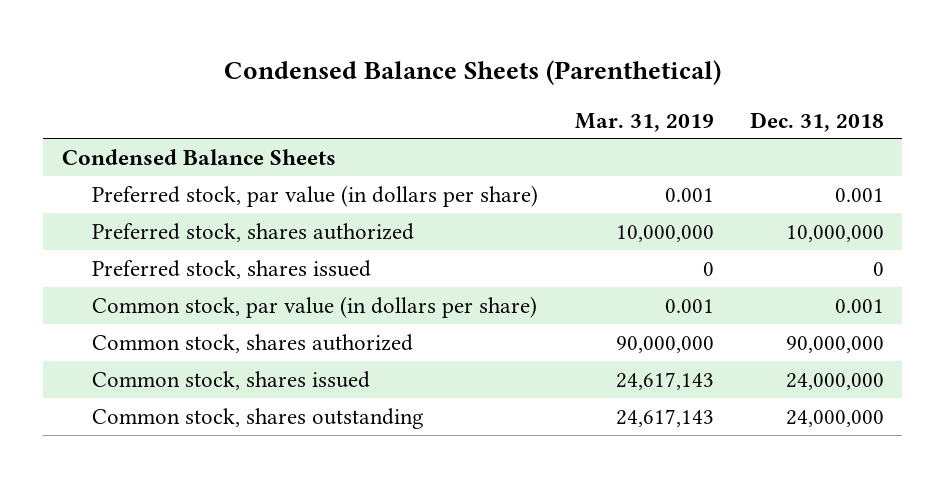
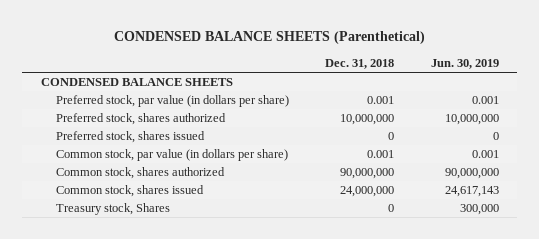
[223,59,721,85] Condensed Balance Sheets (Parenthetical) -> [113,31,425,45] CONDENSED BALANCE SHEETS (Parenthetical)
[574,112,714,132] Mar. 31, 2019 -> none
none -> [430,58,499,69] Jun. 30, 2019
[61,148,336,165] Condensed Balance Sheets -> [40,78,233,87] CONDENSED BALANCE SHEETS
[92,407,425,429] Common stock, shares outstanding -> none
none -> [55,203,170,216] Treasury stock, Shares

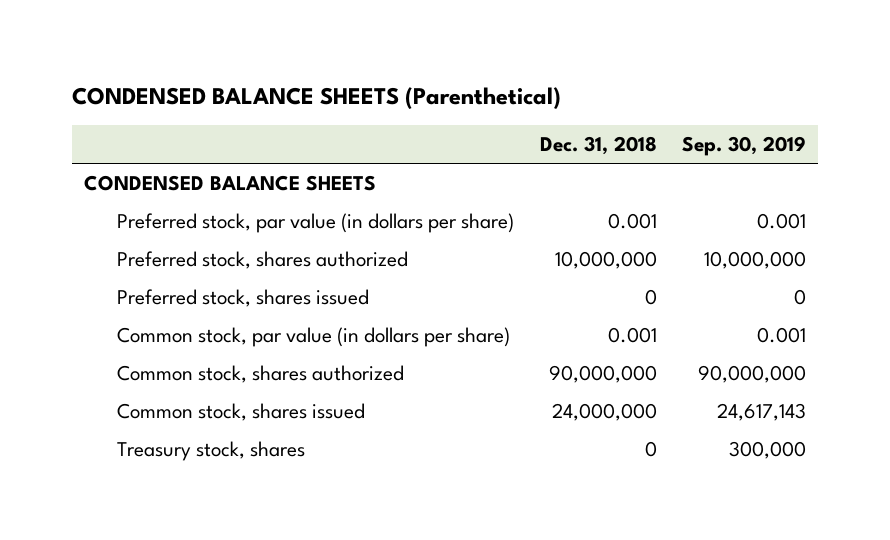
[430,58,499,69] Jun. 30, 2019 -> none
none -> [681,135,806,156] Sep. 30, 2019
[55,203,170,216] Treasury stock, Shares -> [117,441,306,462] Treasury stock, shares

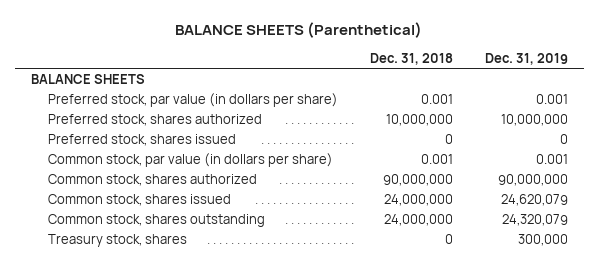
[71,87,561,110] CONDENSED BALANCE SHEETS (Parenthetical) -> [175,22,423,39] BALANCE SHEETS (Parenthetical)
[681,135,806,156] Sep. 30, 2019 -> none
none -> [484,53,568,66] Dec. 31, 2019
[84,175,377,192] CONDENSED BALANCE SHEETS -> [30,73,145,84] BALANCE SHEETS
none -> [48,213,266,227] Common stock, shares outstanding

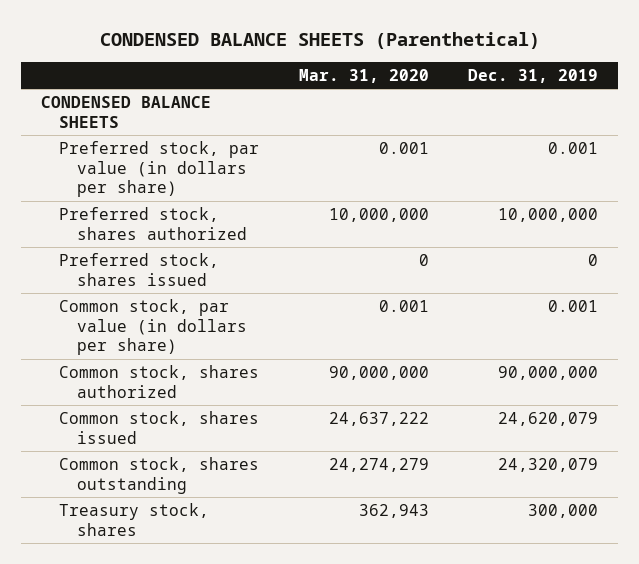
[175,22,423,39] BALANCE SHEETS (Parenthetical) -> [99,31,540,49] CONDENSED BALANCE SHEETS (Parenthetical)
[369,53,453,66] Dec. 31, 2018 -> none
none -> [298,68,429,83] Mar. 31, 2020
[30,73,145,84] BALANCE SHEETS -> [41,96,212,128] CONDENSED BALANCE SHEETS

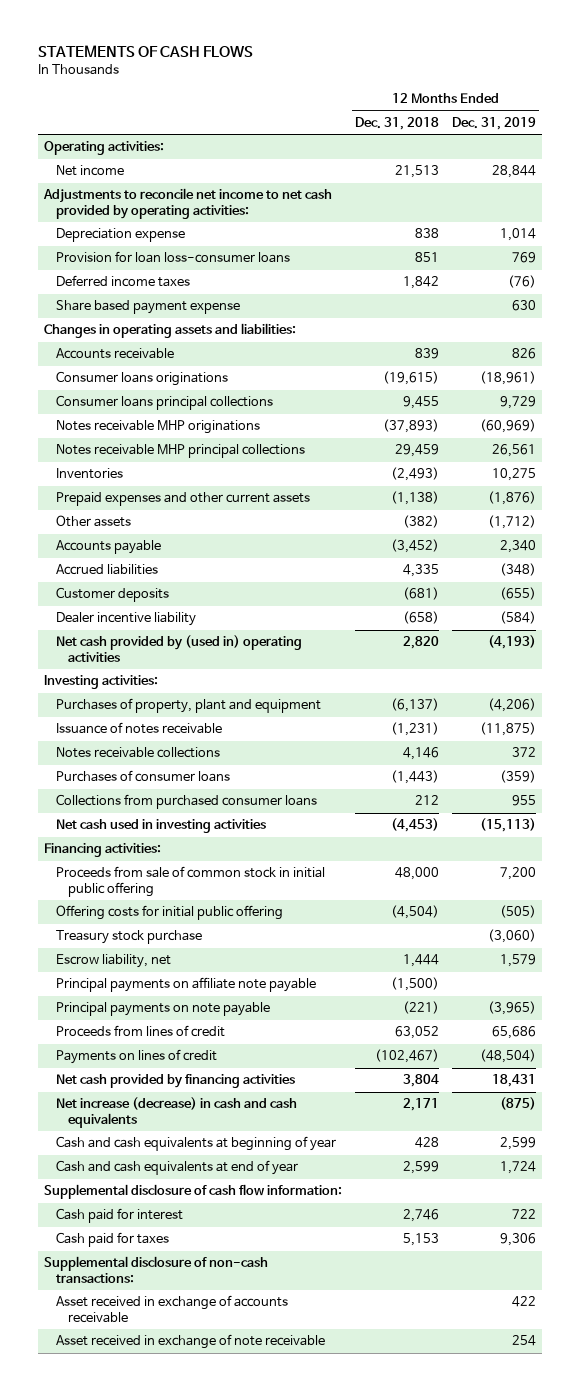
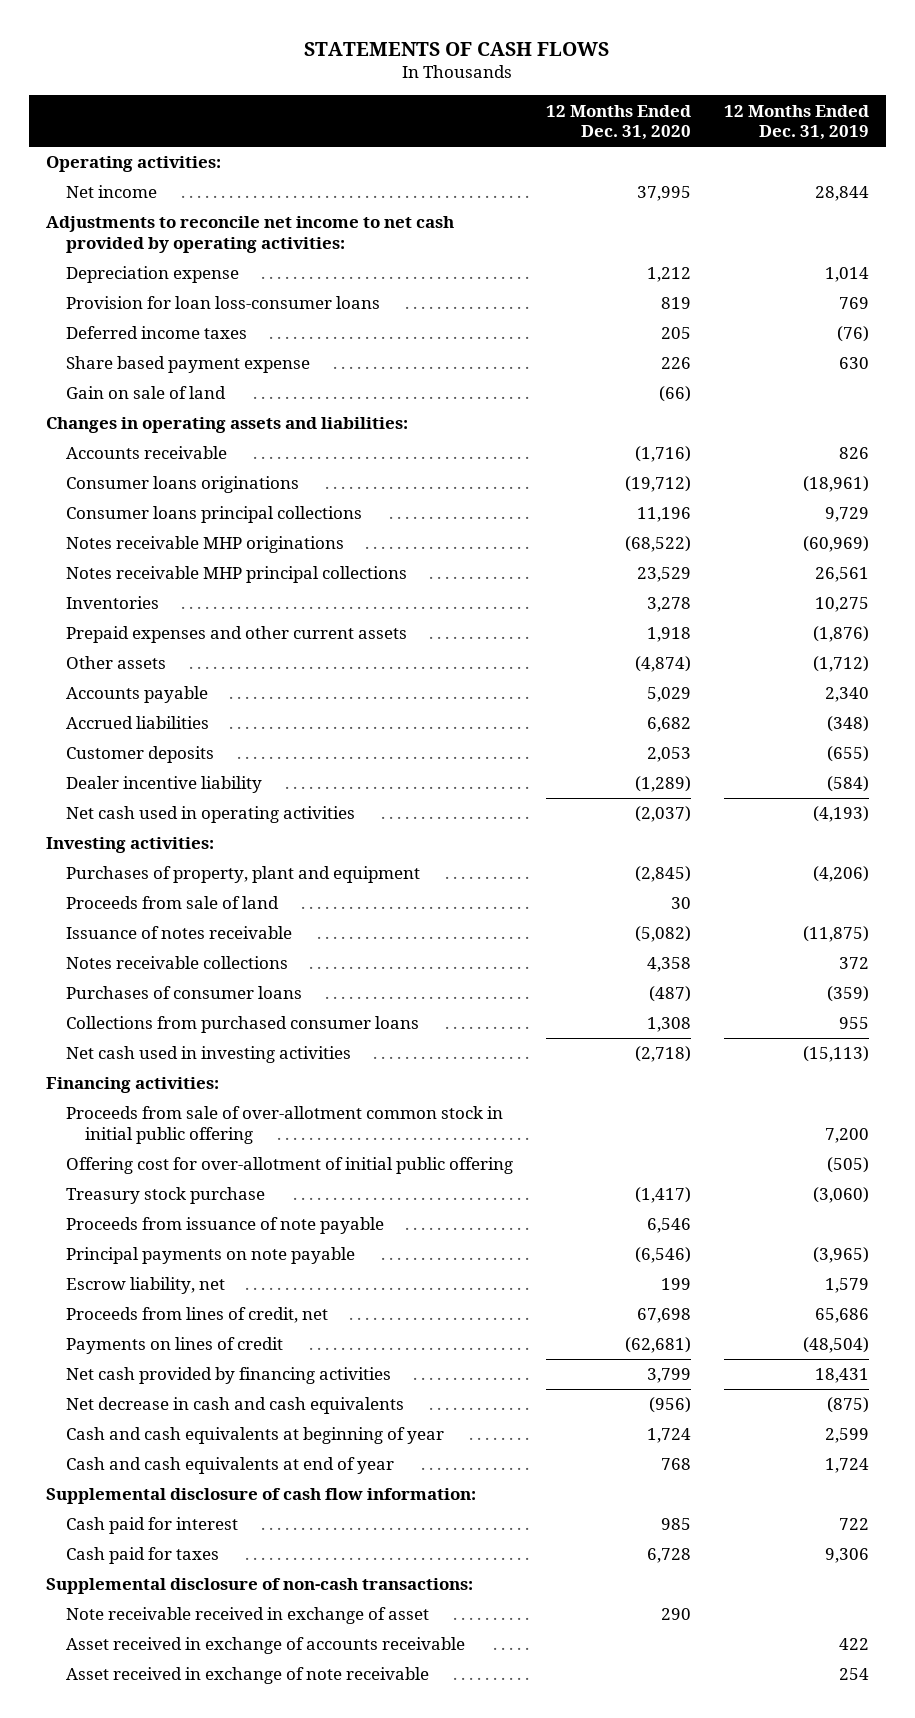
[355,116,440,130] Dec. 31, 2018 -> none
none -> [545,104,691,141] 12 Months Ended Dec. 31, 2020
none -> [65,386,226,400] Gain on sale of land
[56,635,303,662] Net cash provided by (used in) operating activities -> [65,806,355,824] Net cash used in operating activities
none -> [65,896,279,910] Proceeds from sale of land
[56,866,326,897] Proceeds from sale of common stock in initial public offering -> [65,1106,503,1145] Proceeds from sale of over-allotment common stock in initial public offering
[56,905,284,921] Offering costs for initial public offering -> [65,1157,513,1175] Offering cost for over-allotment of initial public offering
[56,977,317,993] Principal payments on affiliate note payable -> none
none -> [65,1217,384,1235] Proceeds from issuance of note payable
[56,954,172,969] Escrow liability, net -> [65,1277,225,1295] Escrow liability, net
[56,1025,226,1038] Proceeds from lines of credit -> [65,1307,328,1324] Proceeds from lines of credit, net
[56,1097,298,1128] Net increase (decrease) in cash and cash equivalents -> [65,1397,404,1415] Net decrease in cash and cash equivalents
none -> [65,1607,429,1625] Note receivable received in exchange of asset

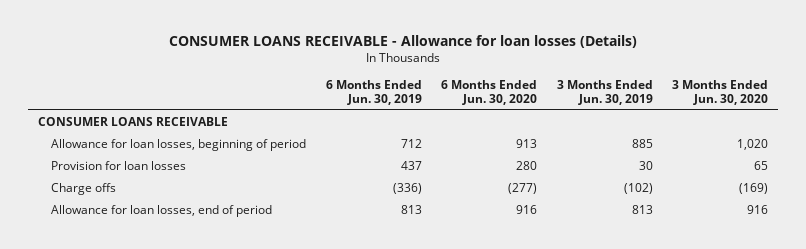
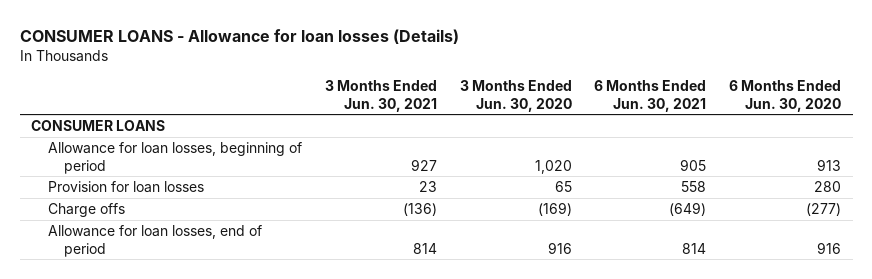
[169,35,638,49] CONSUMER LOANS RECEIVABLE - Allowance for loan losses (Details) -> [19,28,459,44] CONSUMER LOANS - Allowance for loan losses (Details)
[325,79,422,105] 6 Months Ended Jun. 30, 2019 -> none
[556,79,653,105] 3 Months Ended Jun. 30, 2019 -> none
none -> [324,79,437,112] 3 Months Ended Jun. 30, 2021
none -> [594,79,707,112] 6 Months Ended Jun. 30, 2021
[37,117,228,127] CONSUMER LOANS RECEIVABLE -> [31,119,166,131] CONSUMER LOANS

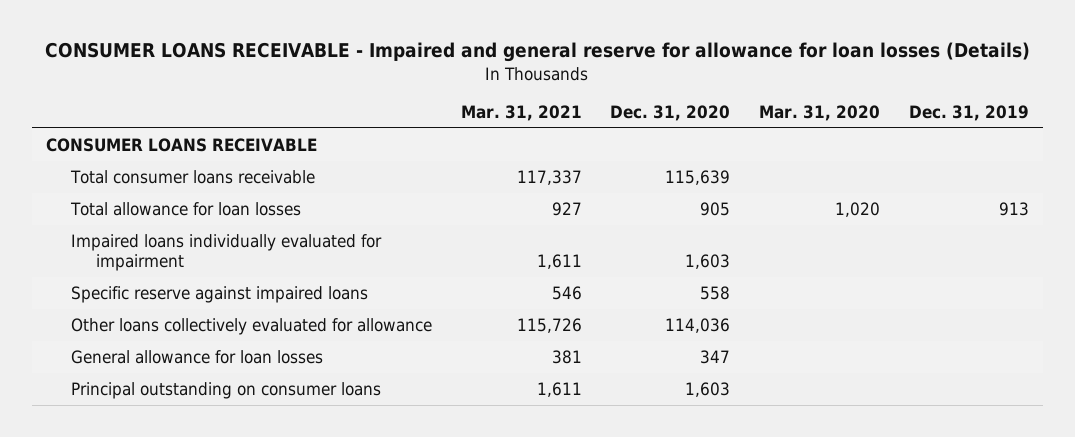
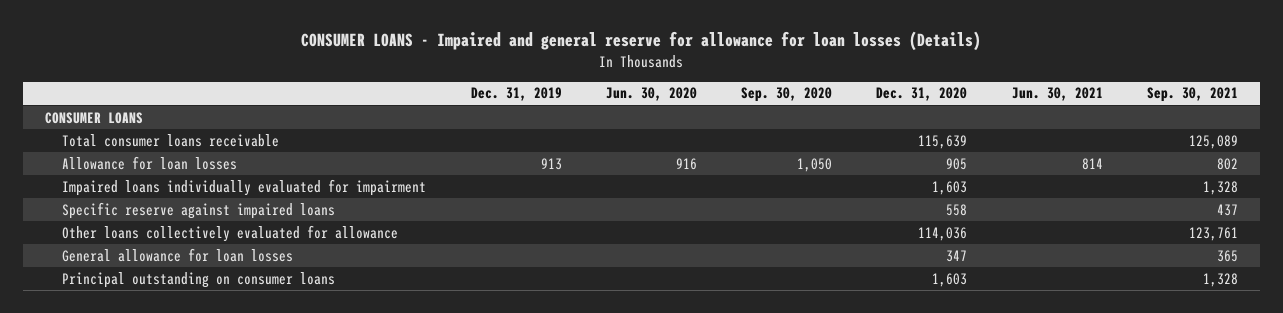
[45,42,1031,63] CONSUMER LOANS RECEIVABLE - Impaired and general reserve for allowance for loan losses (Details) -> [301,31,982,52] CONSUMER LOANS - Impaired and general reserve for allowance for loan losses (Details)
[460,105,582,122] Mar. 31, 2021 -> none
[759,105,881,122] Mar. 31, 2020 -> none
none -> [605,87,697,102] Jun. 30, 2020
none -> [741,87,833,103] Sep. 30, 2020
none -> [1011,87,1103,102] Jun. 30, 2021
none -> [1146,87,1238,103] Sep. 30, 2021
[45,137,317,152] CONSUMER LOANS RECEIVABLE -> [44,111,143,124] CONSUMER LOANS
[70,201,302,216] Total allowance for loan losses -> [62,155,238,170] Allowance for loan losses

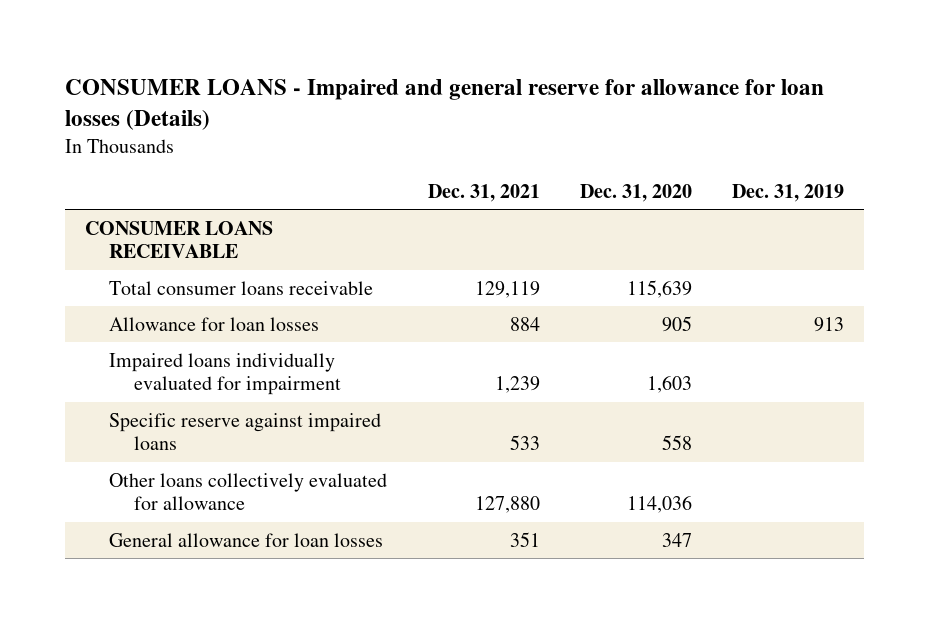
[605,87,697,102] Jun. 30, 2020 -> none
[741,87,833,103] Sep. 30, 2020 -> none
[1011,87,1103,102] Jun. 30, 2021 -> none
[1146,87,1238,103] Sep. 30, 2021 -> none
none -> [427,183,540,202] Dec. 31, 2021
[44,111,143,124] CONSUMER LOANS -> [84,220,273,259] CONSUMER LOANS RECEIVABLE
[62,271,336,288] Principal outstanding on consumer loans -> none

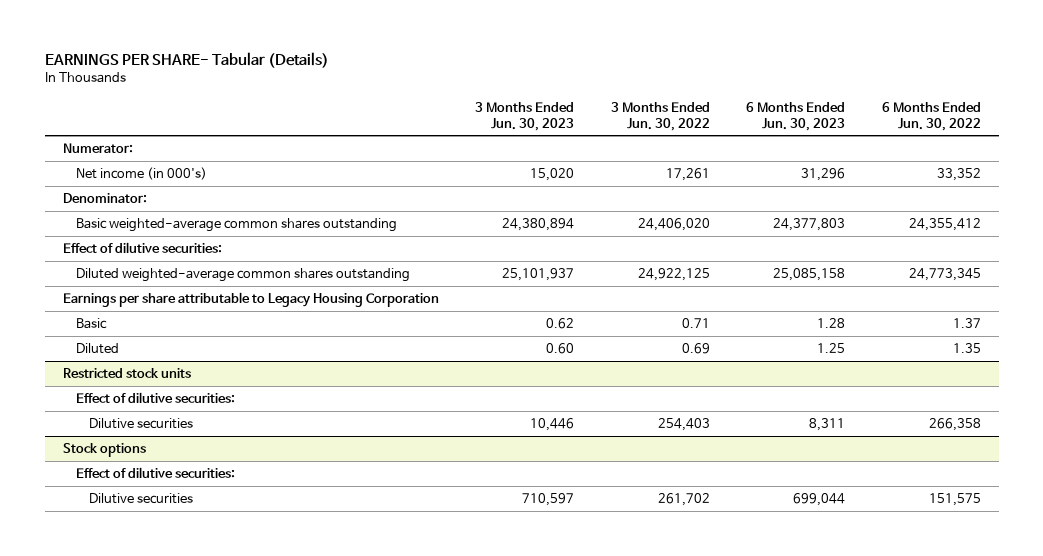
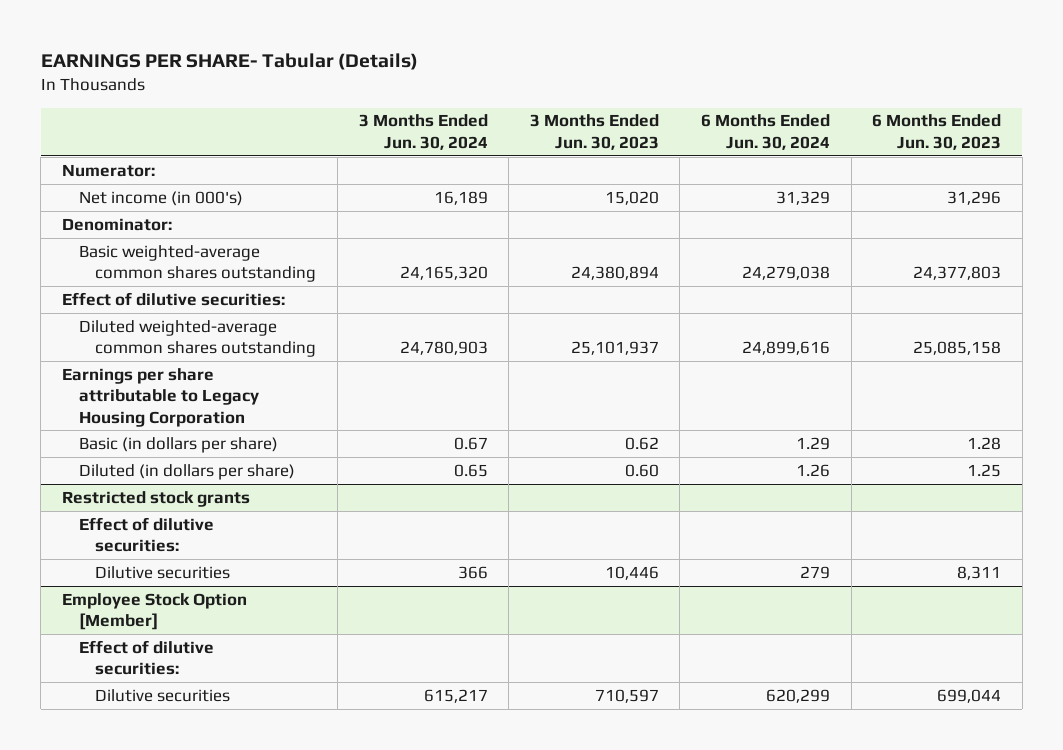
[610,102,710,131] 3 Months Ended Jun. 30, 2022 -> none
[881,102,981,131] 6 Months Ended Jun. 30, 2022 -> none
none -> [358,114,488,150] 3 Months Ended Jun. 30, 2024
none -> [701,114,831,150] 6 Months Ended Jun. 30, 2024
[75,317,107,329] Basic -> [78,436,278,453] Basic (in dollars per share)
[75,342,119,354] Diluted -> [78,463,295,480] Diluted (in dollars per share)
[62,367,191,378] Restricted stock units -> [61,490,250,507] Restricted stock grants
[62,442,146,457] Stock options -> [61,592,247,631] Employee Stock Option [Member]

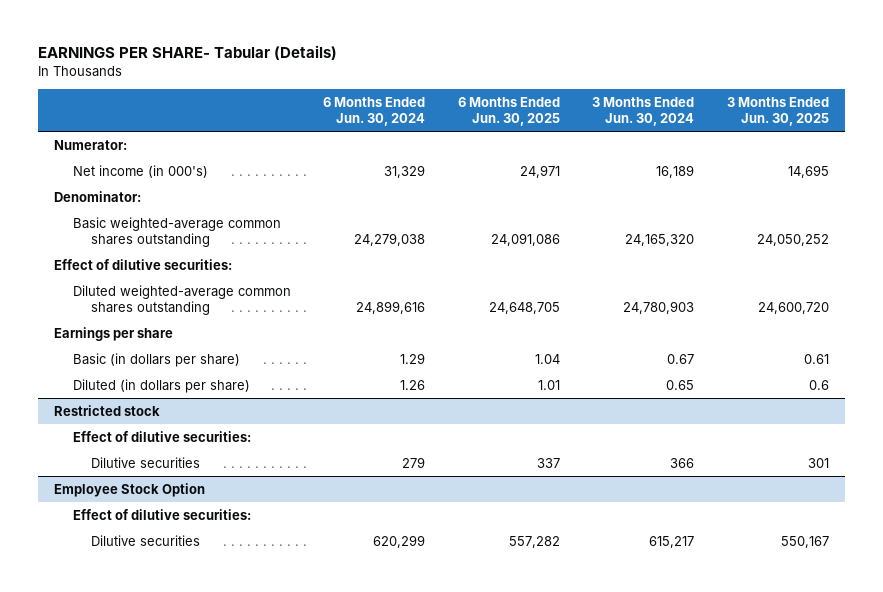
[529,114,659,150] 3 Months Ended Jun. 30, 2023 -> none
[872,114,1002,150] 6 Months Ended Jun. 30, 2023 -> none
none -> [457,97,560,126] 6 Months Ended Jun. 30, 2025
none -> [726,97,829,126] 3 Months Ended Jun. 30, 2025
[61,367,259,427] Earnings per share attributable to Legacy Housing Corporation -> [54,326,174,341] Earnings per share
[61,490,250,507] Restricted stock grants -> [54,404,161,416] Restricted stock
[61,592,247,631] Employee Stock Option [Member] -> [54,482,206,497] Employee Stock Option

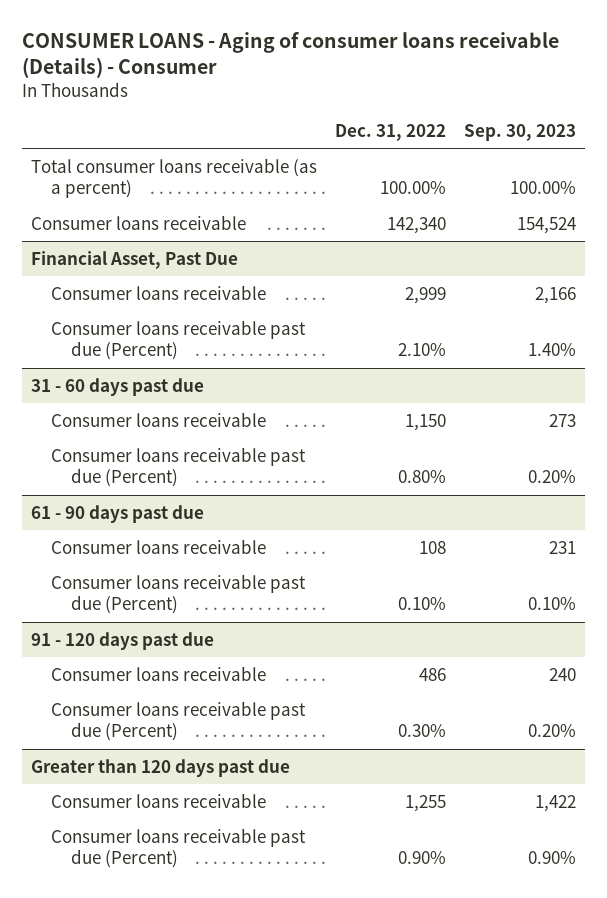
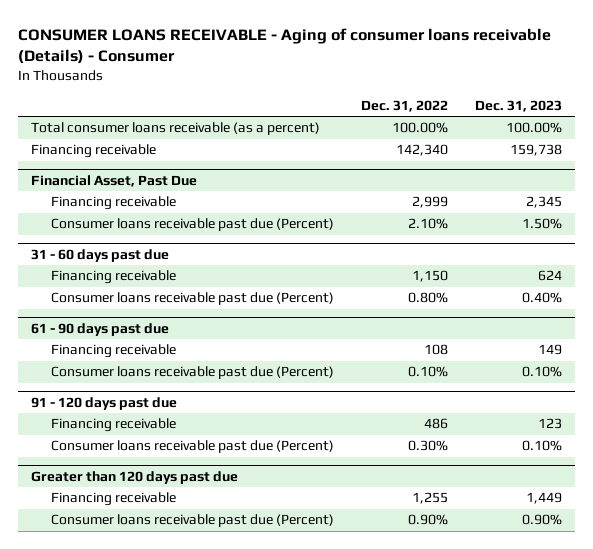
[21,31,559,79] CONSUMER LOANS - Aging of consumer loans receivable (Details) - Consumer -> [17,27,551,65] CONSUMER LOANS RECEIVABLE - Aging of consumer loans receivable (Details) - Consumer
[464,124,577,142] Sep. 30, 2023 -> none
none -> [475,99,563,112] Dec. 31, 2023
[30,214,246,230] Consumer loans receivable -> [31,144,157,159] Financing receivable
[50,284,266,300] Consumer loans receivable -> [51,196,177,211] Financing receivable
[50,411,266,427] Consumer loans receivable -> [51,270,177,285] Financing receivable
[50,538,266,554] Consumer loans receivable -> [51,344,177,359] Financing receivable
[50,665,266,681] Consumer loans receivable -> [51,418,177,433] Financing receivable
[50,792,266,808] Consumer loans receivable -> [51,492,177,507] Financing receivable

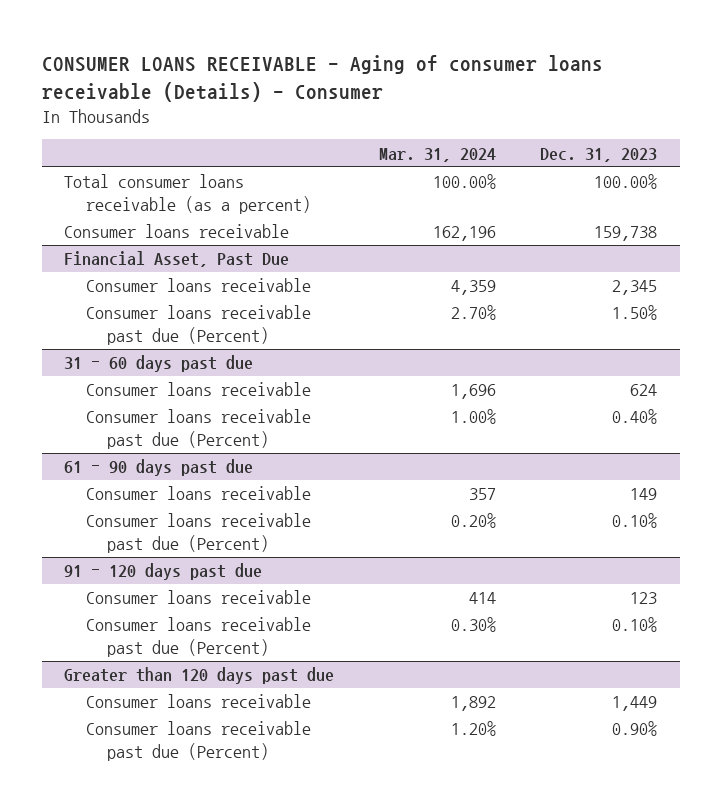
[361,99,449,112] Dec. 31, 2022 -> none
none -> [378,147,496,162] Mar. 31, 2024
[31,144,157,159] Financing receivable -> [64,224,290,239] Consumer loans receivable
[51,196,177,211] Financing receivable -> [85,278,311,293] Consumer loans receivable
[51,270,177,285] Financing receivable -> [85,382,311,397] Consumer loans receivable
[51,344,177,359] Financing receivable -> [85,486,311,501] Consumer loans receivable
[51,418,177,433] Financing receivable -> [85,590,311,605] Consumer loans receivable
[51,492,177,507] Financing receivable -> [85,694,311,709] Consumer loans receivable

